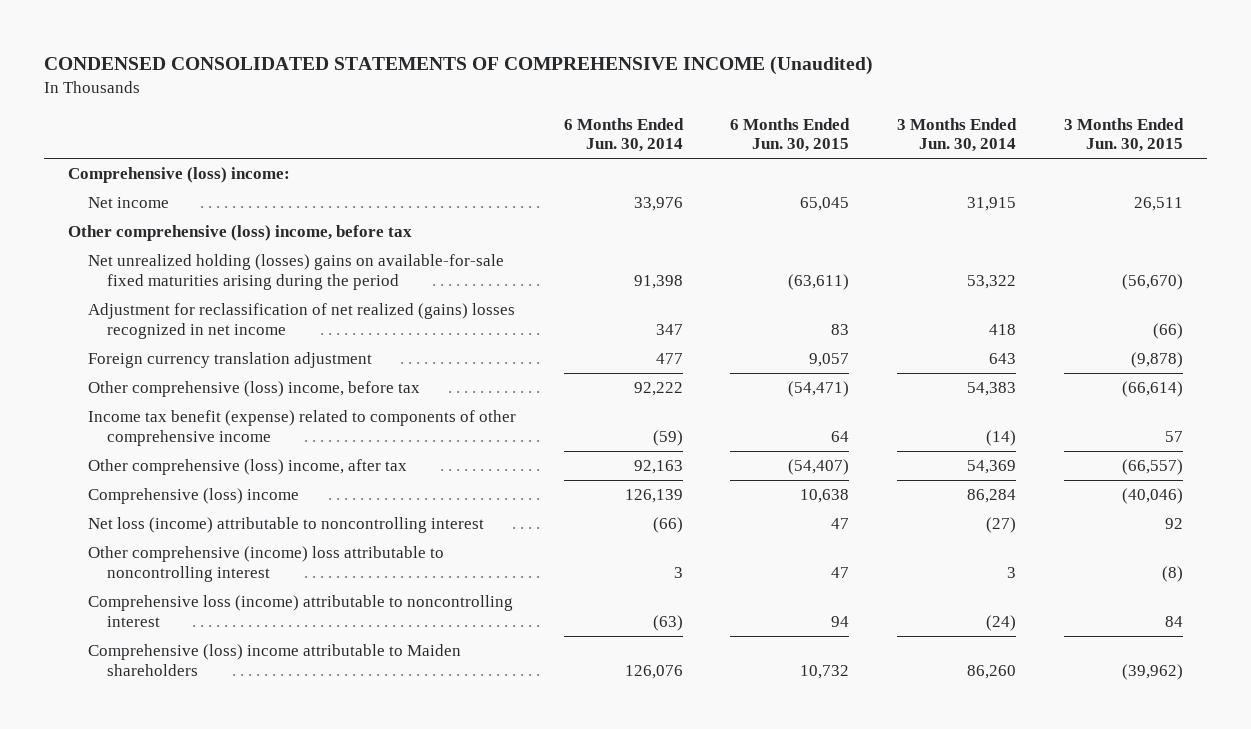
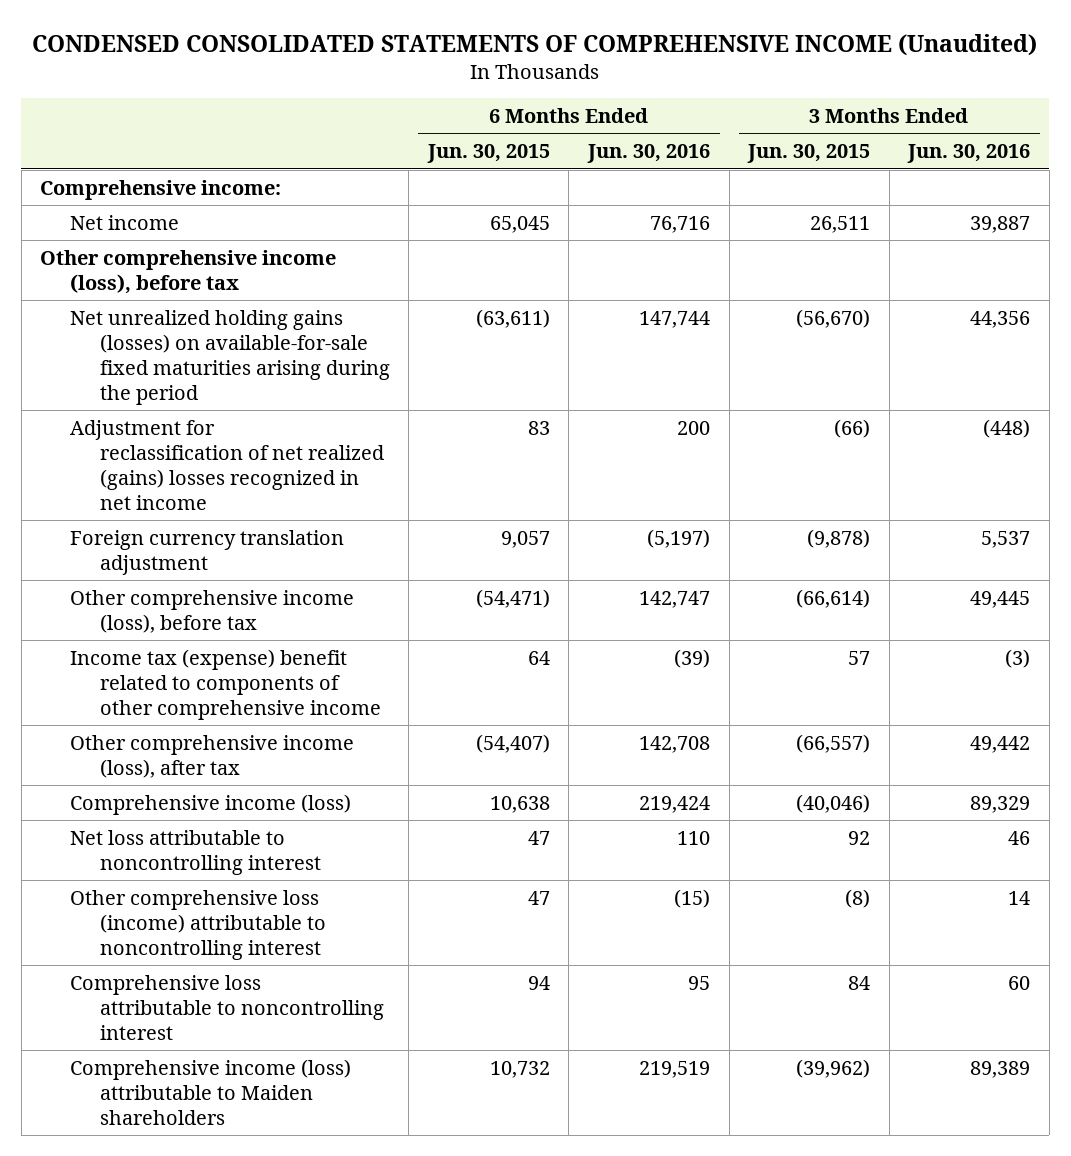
[563,117,684,153] 6 Months Ended Jun. 30, 2014 -> none
[896,117,1017,153] 3 Months Ended Jun. 30, 2014 -> none
none -> [587,144,711,164] Jun. 30, 2016
none -> [907,144,1031,164] Jun. 30, 2016
[68,166,291,183] Comprehensive (loss) income: -> [40,179,282,200] Comprehensive income:
[68,224,413,241] Other comprehensive (loss) income, before tax -> [40,249,337,294] Other comprehensive income (loss), before tax
[87,253,504,290] Net unrealized holding (losses) gains on available-for-sale fixed maturities arising during the period -> [69,309,390,406] Net unrealized holding gains (losses) on available-for-sale fixed maturities arising during the period
[87,380,420,397] Other comprehensive (loss) income, before tax -> [69,589,354,633] Other comprehensive income (loss), before tax
[87,409,516,446] Income tax benefit (expense) related to components of other comprehensive income -> [69,648,381,720] Income tax (expense) benefit related to components of other comprehensive income
[87,458,407,475] Other comprehensive (loss) income, after tax -> [69,734,354,778] Other comprehensive income (loss), after tax
[87,487,299,504] Comprehensive (loss) income -> [69,793,351,815] Comprehensive income (loss)
[87,516,484,533] Net loss (income) attributable to noncontrolling interest -> [69,829,321,875] Net loss attributable to noncontrolling interest
[87,545,444,582] Other comprehensive (income) loss attributable to noncontrolling interest -> [69,889,326,960] Other comprehensive loss (income) attributable to noncontrolling interest
[87,594,513,627] Comprehensive loss (income) attributable to noncontrolling interest -> [69,974,384,1040] Comprehensive loss attributable to noncontrolling interest
[87,643,461,676] Comprehensive (loss) income attributable to Maiden shareholders -> [69,1058,351,1125] Comprehensive income (loss) attributable to Maiden shareholders

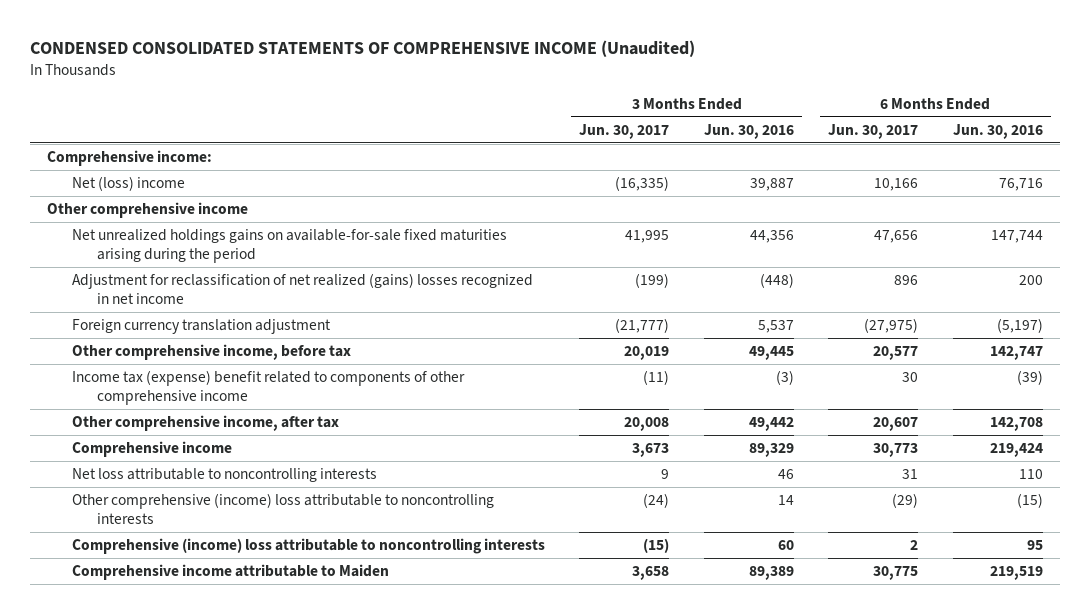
[426,144,550,164] Jun. 30, 2015 -> none
[747,144,871,164] Jun. 30, 2015 -> none
none -> [579,123,670,139] Jun. 30, 2017
none -> [828,123,919,139] Jun. 30, 2017
[69,214,179,230] Net income -> [71,176,185,192] Net (loss) income
[40,249,337,294] Other comprehensive income (loss), before tax -> [47,202,249,219] Other comprehensive income
[69,309,390,406] Net unrealized holding gains (losses) on available-for-sale fixed maturities arising during the period -> [71,229,507,263] Net unrealized holdings gains on available-for-sale fixed maturities arising during the period
[69,589,354,633] Other comprehensive income (loss), before tax -> [71,344,351,361] Other comprehensive income, before tax
[69,734,354,778] Other comprehensive income (loss), after tax -> [71,415,339,432] Other comprehensive income, after tax
[69,793,351,815] Comprehensive income (loss) -> [71,441,232,458] Comprehensive income
[69,829,321,875] Net loss attributable to noncontrolling interest -> [71,468,377,483] Net loss attributable to noncontrolling interests
[69,889,326,960] Other comprehensive loss (income) attributable to noncontrolling interest -> [71,493,494,524] Other comprehensive (income) loss attributable to noncontrolling interests
[69,974,384,1040] Comprehensive loss attributable to noncontrolling interest -> [71,538,545,555] Comprehensive (income) loss attributable to noncontrolling interests
[69,1058,351,1125] Comprehensive income (loss) attributable to Maiden shareholders -> [71,564,389,581] Comprehensive income attributable to Maiden

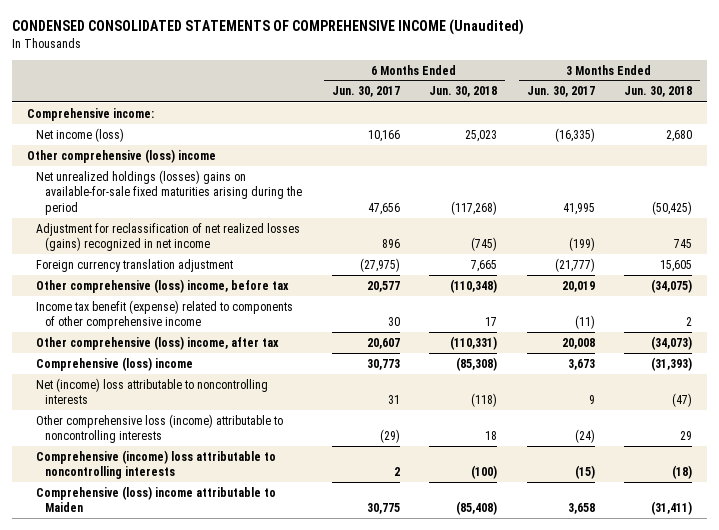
[703,123,794,139] Jun. 30, 2016 -> none
[952,123,1043,139] Jun. 30, 2016 -> none
none -> [429,86,498,98] Jun. 30, 2018
none -> [624,86,693,98] Jun. 30, 2018
[71,176,185,192] Net (loss) income -> [36,127,125,142] Net income (loss)
[47,202,249,219] Other comprehensive income -> [27,148,217,163] Other comprehensive (loss) income
[71,229,507,263] Net unrealized holdings gains on available-for-sale fixed maturities arising during the period -> [36,169,303,215] Net unrealized holdings (losses) gains on available-for-sale fixed maturities arising during the period
[71,273,533,304] Adjustment for reclassification of net realized (gains) losses recognized in net income -> [36,222,301,252] Adjustment for reclassification of net realized losses (gains) recognized in net income
[71,344,351,361] Other comprehensive income, before tax -> [36,278,290,293] Other comprehensive (loss) income, before tax
[71,370,465,405] Income tax (expense) benefit related to components of other comprehensive income -> [36,299,294,330] Income tax benefit (expense) related to components of other comprehensive income
[71,415,339,432] Other comprehensive income, after tax -> [36,335,280,350] Other comprehensive (loss) income, after tax
[71,441,232,458] Comprehensive income -> [36,356,194,371] Comprehensive (loss) income
[71,468,377,483] Net loss attributable to noncontrolling interests -> [36,377,269,405] Net (income) loss attributable to noncontrolling interests
[71,493,494,524] Other comprehensive (income) loss attributable to noncontrolling interests -> [36,413,284,444] Other comprehensive loss (income) attributable to noncontrolling interests
[71,564,389,581] Comprehensive income attributable to Maiden -> [36,485,277,513] Comprehensive (loss) income attributable to Maiden

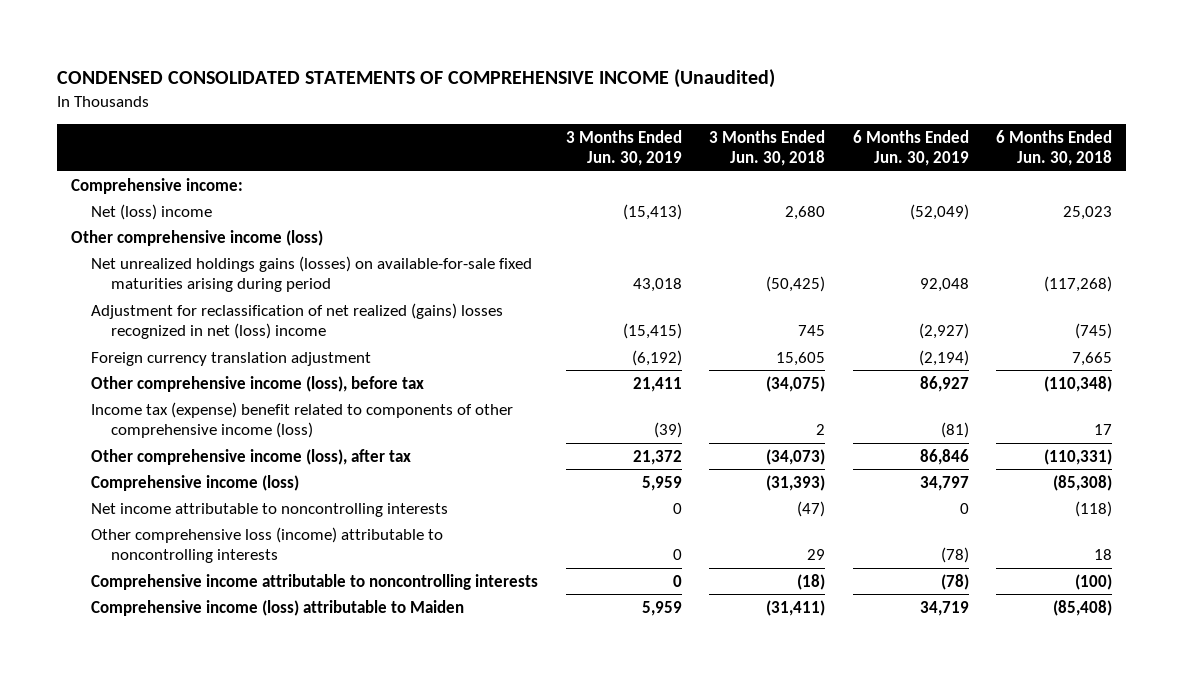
[331,86,400,98] Jun. 30, 2017 -> none
[526,86,595,98] Jun. 30, 2017 -> none
none -> [565,129,682,167] 3 Months Ended Jun. 30, 2019
none -> [852,129,969,167] 6 Months Ended Jun. 30, 2019
[36,127,125,142] Net income (loss) -> [91,203,213,220] Net (loss) income
[27,148,217,163] Other comprehensive (loss) income -> [70,229,323,246] Other comprehensive income (loss)
[36,169,303,215] Net unrealized holdings (losses) gains on available-for-sale fixed maturities arising during the period -> [91,255,533,293] Net unrealized holdings gains (losses) on available-for-sale fixed maturities arising during period
[36,222,301,252] Adjustment for reclassification of net realized losses (gains) recognized in net income -> [91,302,504,340] Adjustment for reclassification of net realized (gains) losses recognized in net (loss) income
[36,278,290,293] Other comprehensive (loss) income, before tax -> [91,375,425,392] Other comprehensive income (loss), before tax
[36,299,294,330] Income tax benefit (expense) related to components of other comprehensive income -> [91,401,514,439] Income tax (expense) benefit related to components of other comprehensive income (loss)
[36,335,280,350] Other comprehensive (loss) income, after tax -> [91,448,412,465] Other comprehensive income (loss), after tax
[36,356,194,371] Comprehensive (loss) income -> [91,474,300,491] Comprehensive income (loss)
[36,377,269,405] Net (income) loss attributable to noncontrolling interests -> [91,502,449,517] Net income attributable to noncontrolling interests
[36,449,277,480] Comprehensive (income) loss attributable to noncontrolling interests -> [91,573,539,590] Comprehensive income attributable to noncontrolling interests
[36,485,277,513] Comprehensive (loss) income attributable to Maiden -> [91,599,465,616] Comprehensive income (loss) attributable to Maiden

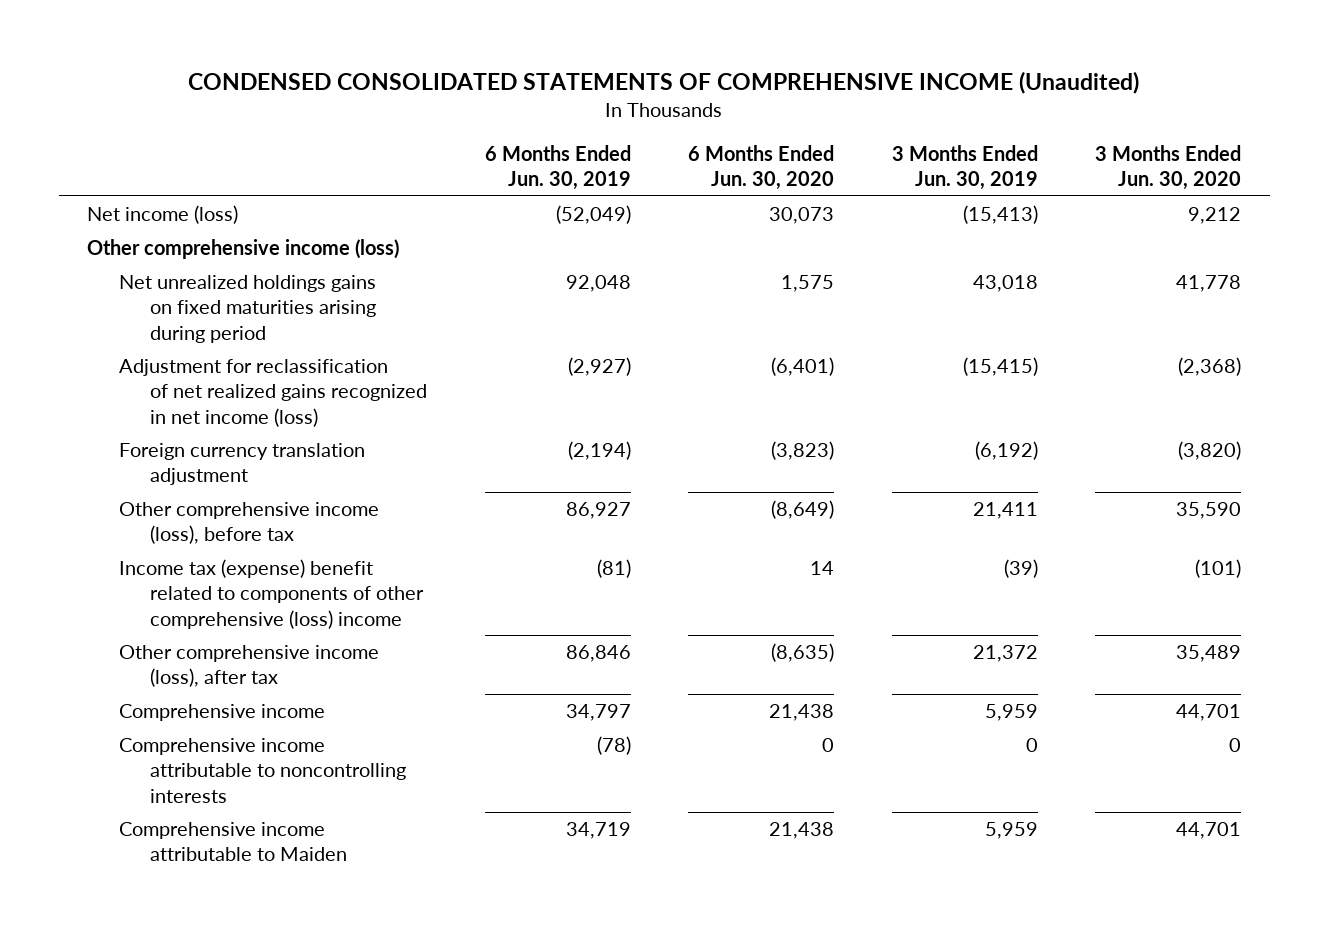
[709,129,826,167] 3 Months Ended Jun. 30, 2018 -> none
[996,129,1113,167] 6 Months Ended Jun. 30, 2018 -> none
none -> [688,144,835,190] 6 Months Ended Jun. 30, 2020
none -> [1095,144,1242,190] 3 Months Ended Jun. 30, 2020
[70,177,243,194] Comprehensive income: -> none
[91,203,213,220] Net (loss) income -> [87,205,239,225] Net income (loss)
[91,255,533,293] Net unrealized holdings gains (losses) on available-for-sale fixed maturities arising during period -> [118,275,377,343] Net unrealized holdings gains on fixed maturities arising during period
[91,302,504,340] Adjustment for reclassification of net realized (gains) losses recognized in net (loss) income -> [118,359,428,427] Adjustment for reclassification of net realized gains recognized in net income (loss)
[91,401,514,439] Income tax (expense) benefit related to components of other comprehensive income (loss) -> [118,559,425,629] Income tax (expense) benefit related to components of other comprehensive (loss) income
[91,502,449,517] Net income attributable to noncontrolling interests -> none
[91,526,444,564] Other comprehensive loss (income) attributable to noncontrolling interests -> none
[91,474,300,491] Comprehensive income (loss) -> [118,704,325,722] Comprehensive income
[91,599,465,616] Comprehensive income (loss) attributable to Maiden -> [118,822,348,862] Comprehensive income attributable to Maiden

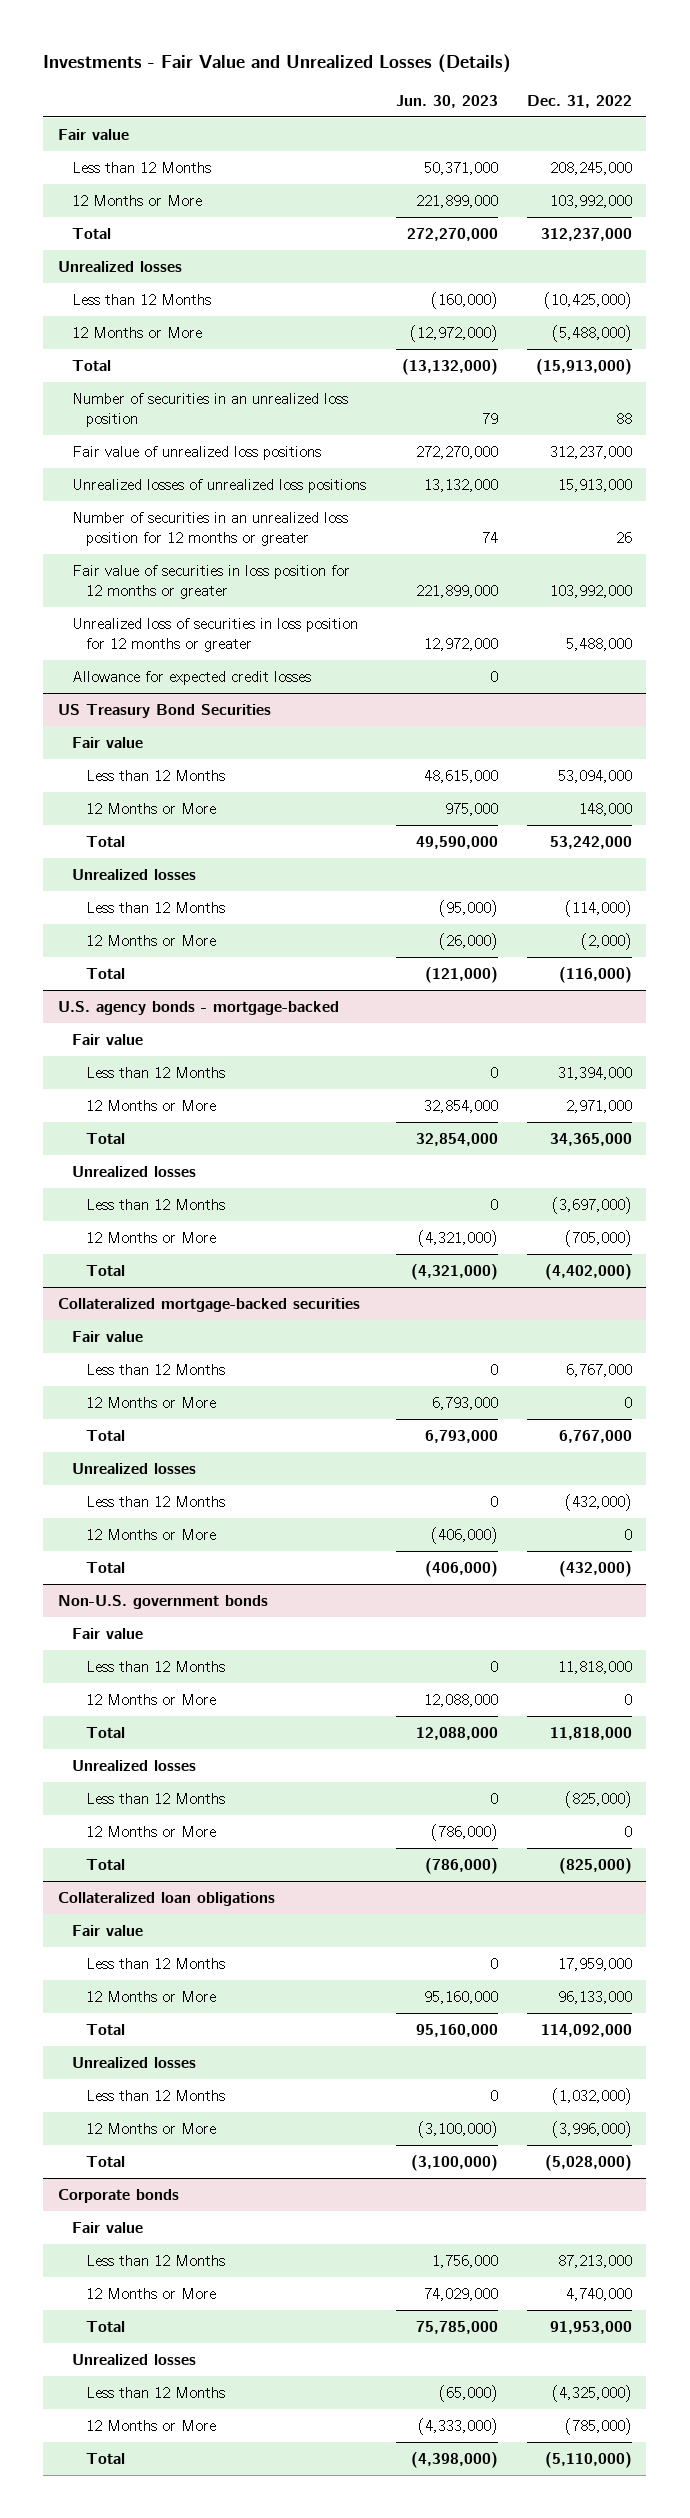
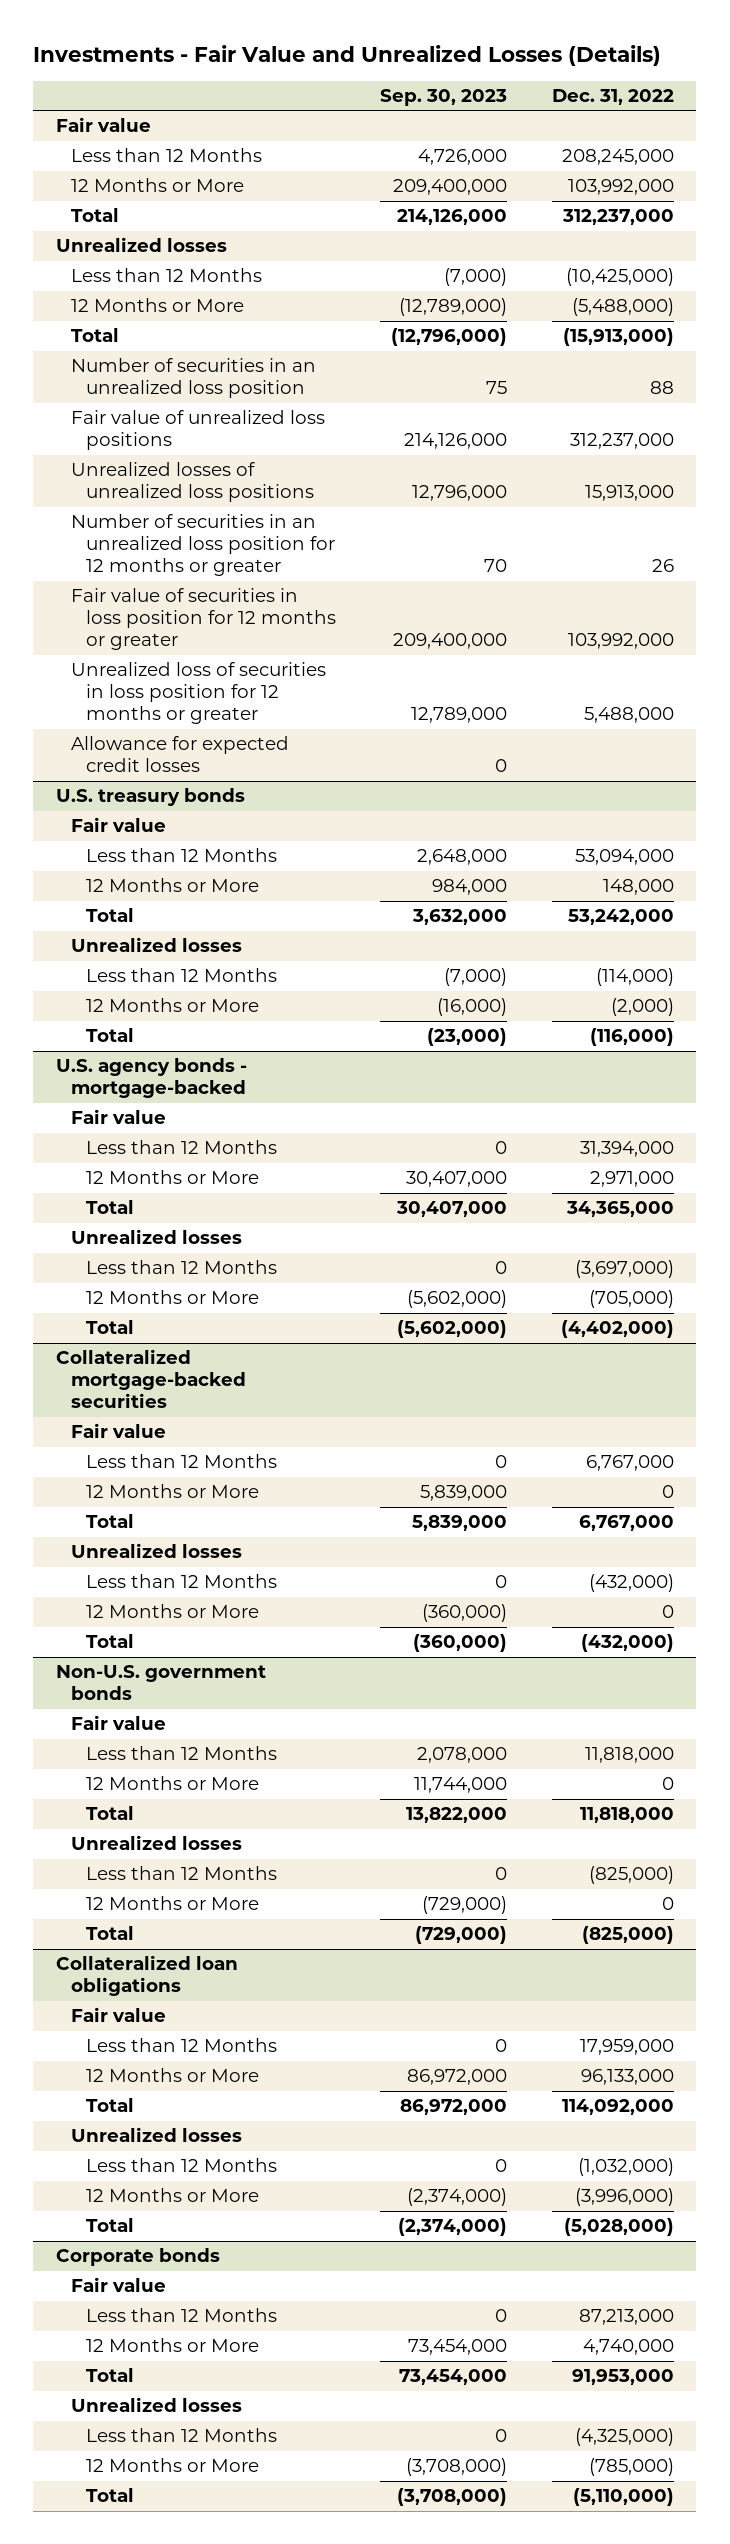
[395,94,498,108] Jun. 30, 2023 -> none
none -> [380,88,508,106] Sep. 30, 2023
[57,703,271,718] US Treasury Bond Securities -> [55,788,245,807] U.S. treasury bonds

